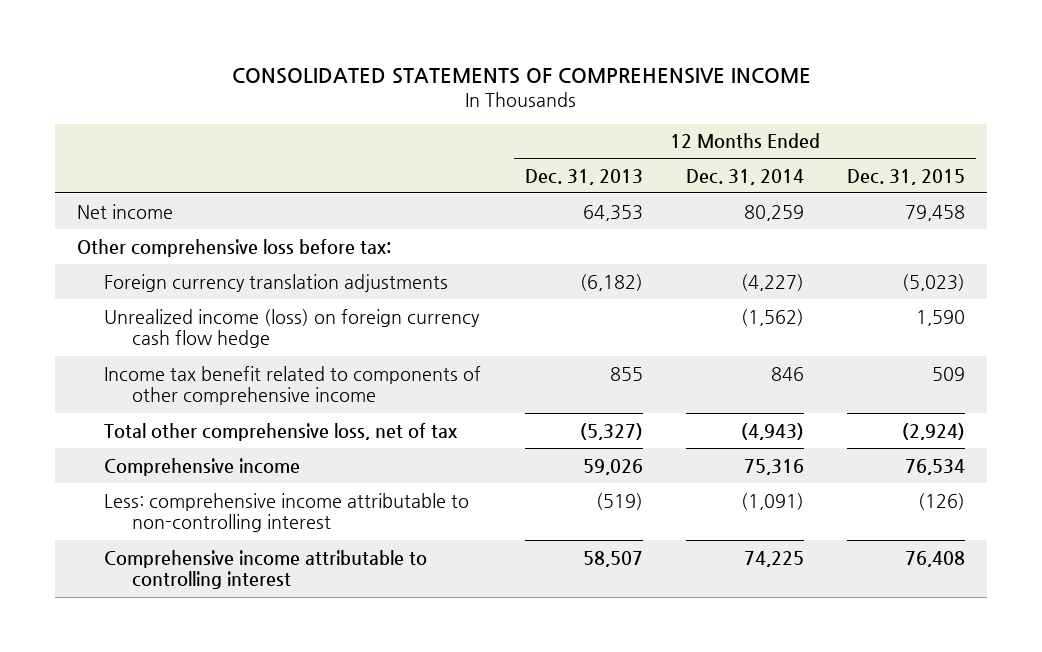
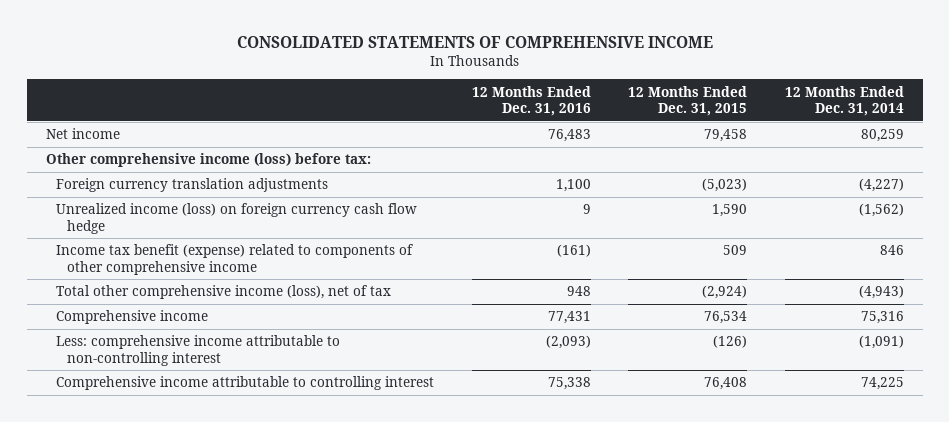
[524,168,643,185] Dec. 31, 2013 -> none
none -> [471,85,591,116] 12 Months Ended Dec. 31, 2016
[76,238,391,257] Other comprehensive loss before tax: -> [45,153,371,168] Other comprehensive income (loss) before tax:
[104,365,482,406] Income tax benefit related to components of other comprehensive income -> [56,244,414,275] Income tax benefit (expense) related to components of other comprehensive income
[104,422,459,441] Total other comprehensive loss, net of tax -> [56,285,392,300] Total other comprehensive income (loss), net of tax

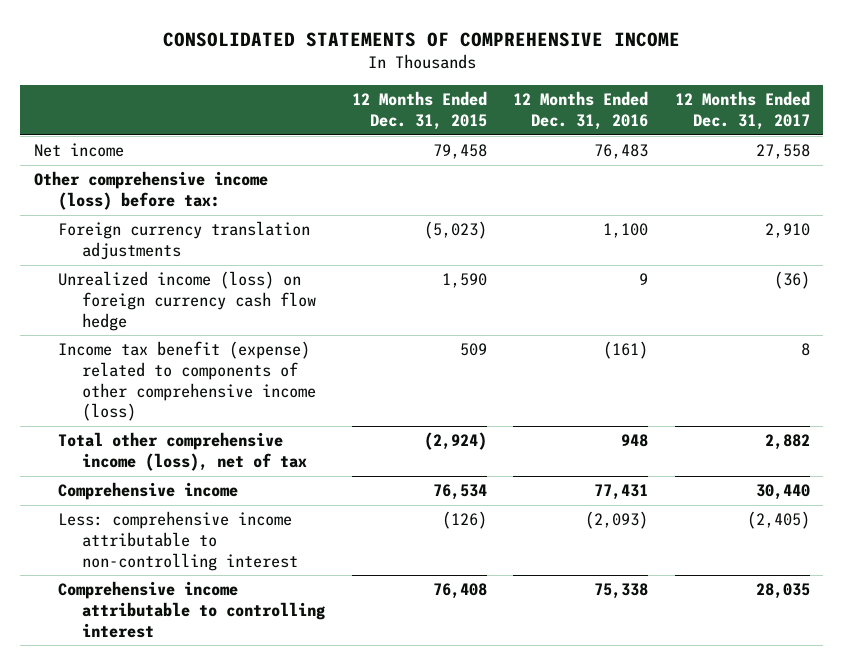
[784,85,904,116] 12 Months Ended Dec. 31, 2014 -> none
none -> [674,91,810,130] 12 Months Ended Dec. 31, 2017
[56,244,414,275] Income tax benefit (expense) related to components of other comprehensive income -> [57,341,317,422] Income tax benefit (expense) related to components of other comprehensive income (loss)

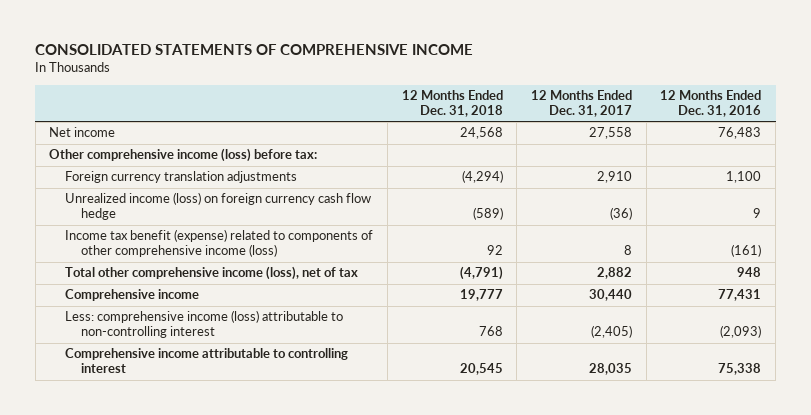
[351,91,487,130] 12 Months Ended Dec. 31, 2015 -> none
none -> [401,90,503,117] 12 Months Ended Dec. 31, 2018
[57,511,299,571] Less: comprehensive income attributable to non-controlling interest -> [65,310,344,339] Less: comprehensive income (loss) attributable to non-controlling interest

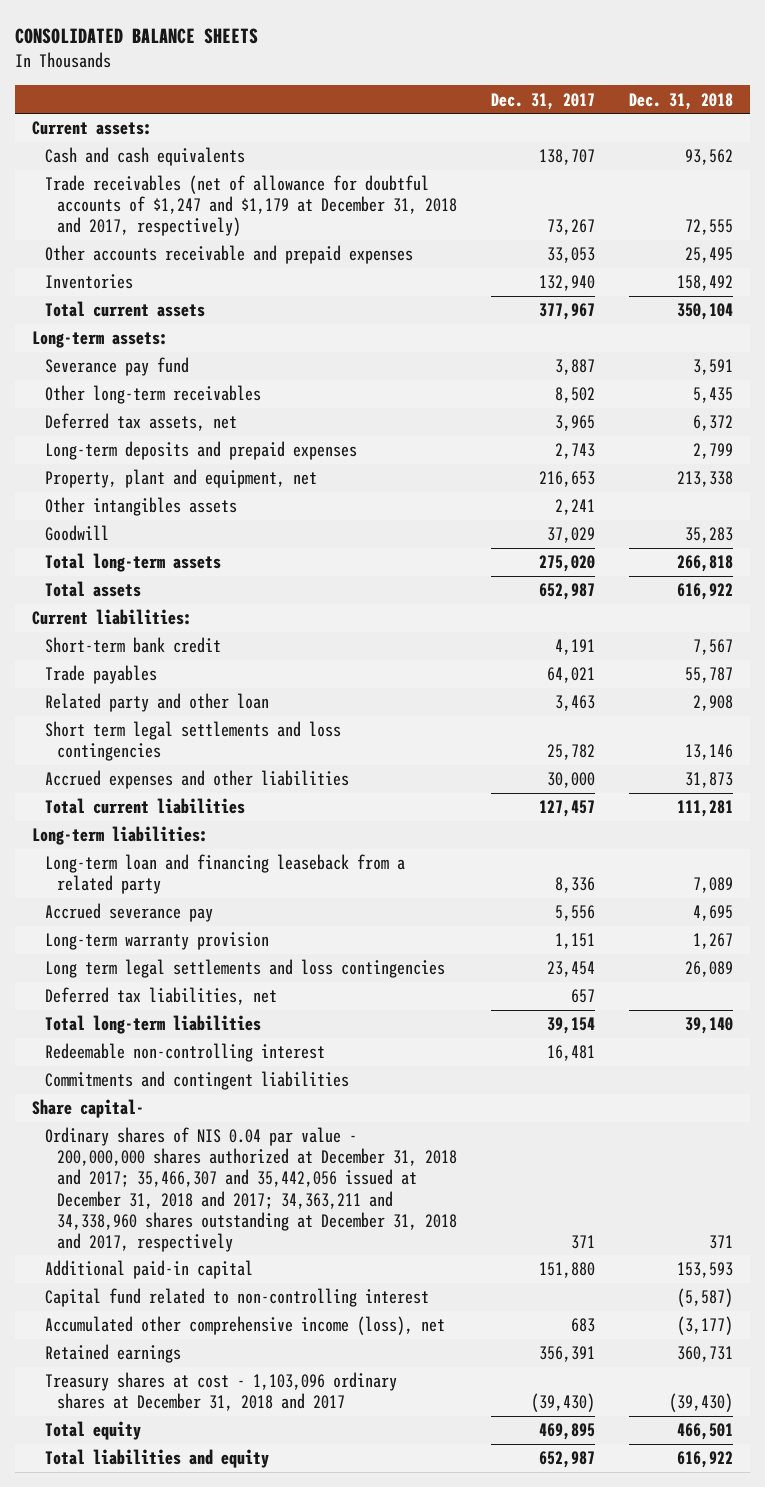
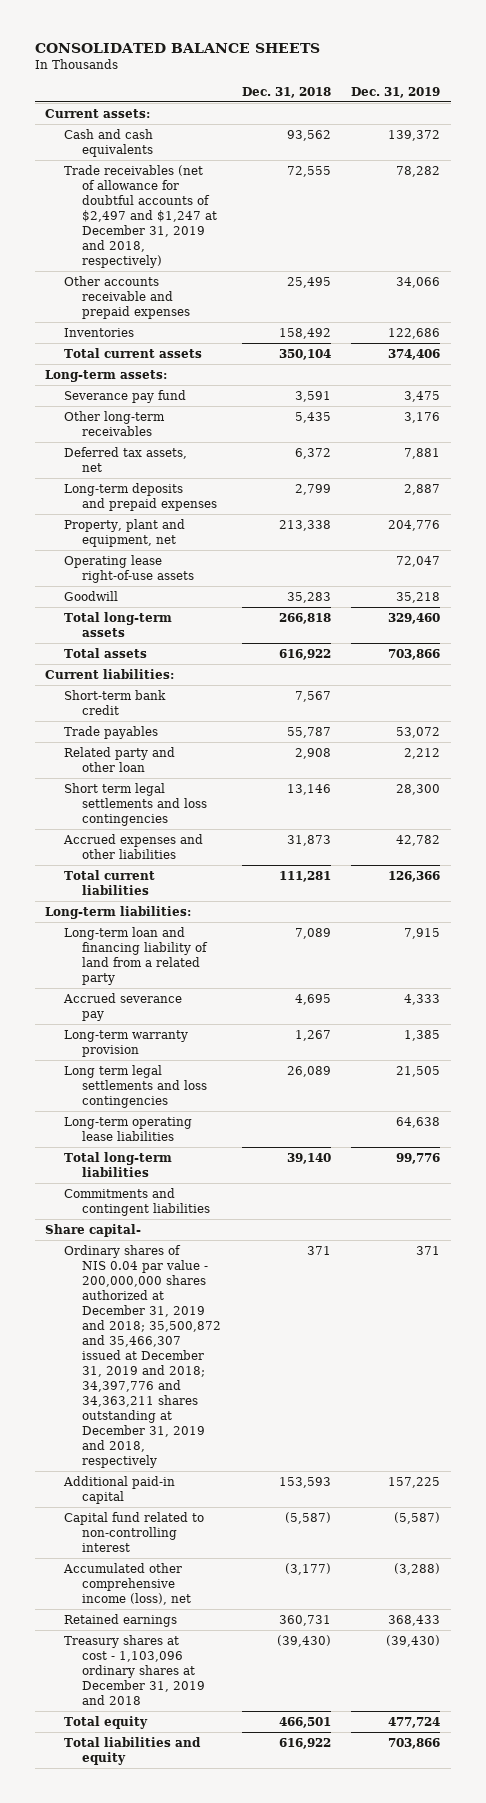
[491,92,596,110] Dec. 31, 2017 -> none
none -> [351,86,441,98] Dec. 31, 2019
[44,175,458,237] Trade receivables (net of allowance for doubtful accounts of $1,247 and $1,179 at December 31, 2018 and 2017, respectively) -> [63,164,218,268] Trade receivables (net of allowance for doubtful accounts of $2,497 and $1,247 at December 31, 2019 and 2018, respectively)
[44,497,237,517] Other intangibles assets -> none
none -> [63,554,195,583] Operating lease right-of-use assets
[44,854,405,895] Long-term loan and financing leaseback from a related party -> [63,926,209,985] Long-term loan and financing liability of land from a related party
[44,987,277,1006] Deferred tax liabilities, net -> none
none -> [63,1116,192,1141] Long-term operating lease liabilities
[44,1043,325,1063] Redeemable non-controlling interest -> none
[44,1127,458,1252] Ordinary shares of NIS 0.04 par value - 200,000,000 shares authorized at December 31, 2018 and 2017; 35,466,307 and 35,442,056 issued at December 31, 2018 and 2017; 34,363,211 and 34,338,960 shares outstanding at December 31, 2018 and 2017, respectively -> [63,1244,222,1468] Ordinary shares of NIS 0.04 par value - 200,000,000 shares authorized at December 31, 2019 and 2018; 35,500,872 and 35,466,307 issued at December 31, 2019 and 2018; 34,397,776 and 34,363,211 shares outstanding at December 31, 2019 and 2018, respectively
[44,1372,397,1412] Treasury shares at cost - 1,103,096 ordinary shares at December 31, 2018 and 2017 -> [63,1634,206,1705] Treasury shares at cost - 1,103,096 ordinary shares at December 31, 2019 and 2018

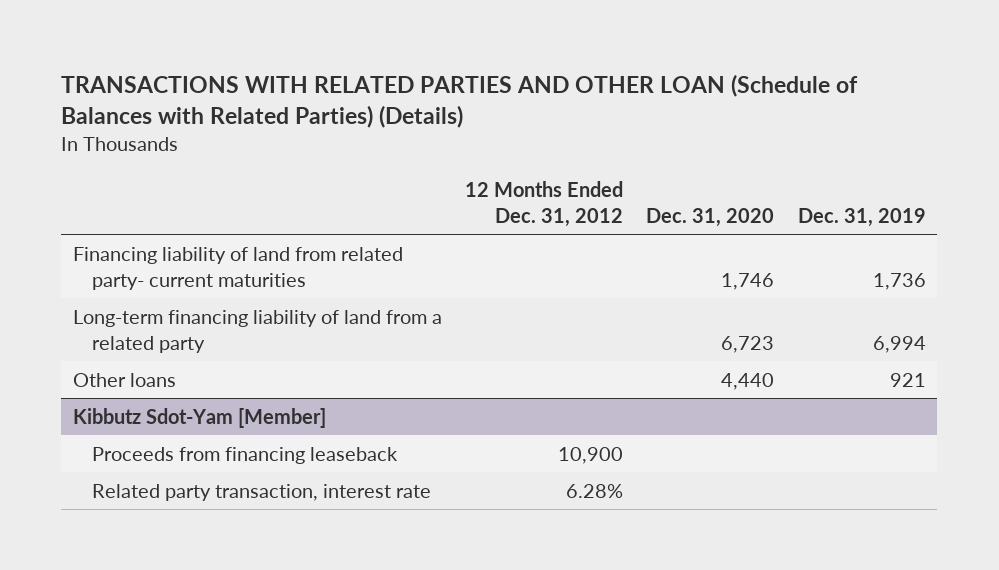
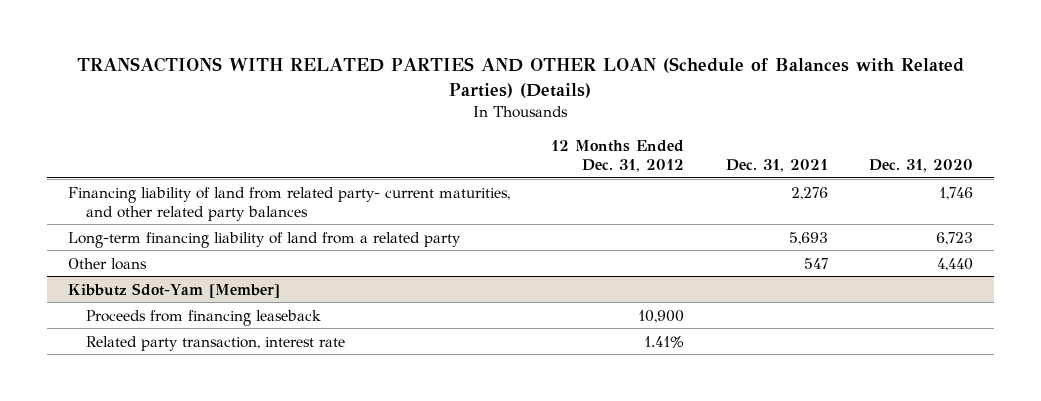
[797,207,926,227] Dec. 31, 2019 -> none
none -> [725,158,828,172] Dec. 31, 2021
[72,246,403,290] Financing liability of land from related party- current maturities -> [67,186,510,221] Financing liability of land from related party- current maturities, and other related party balances
[566,483,624,498] 6.28% -> [644,335,685,348] 1.41%

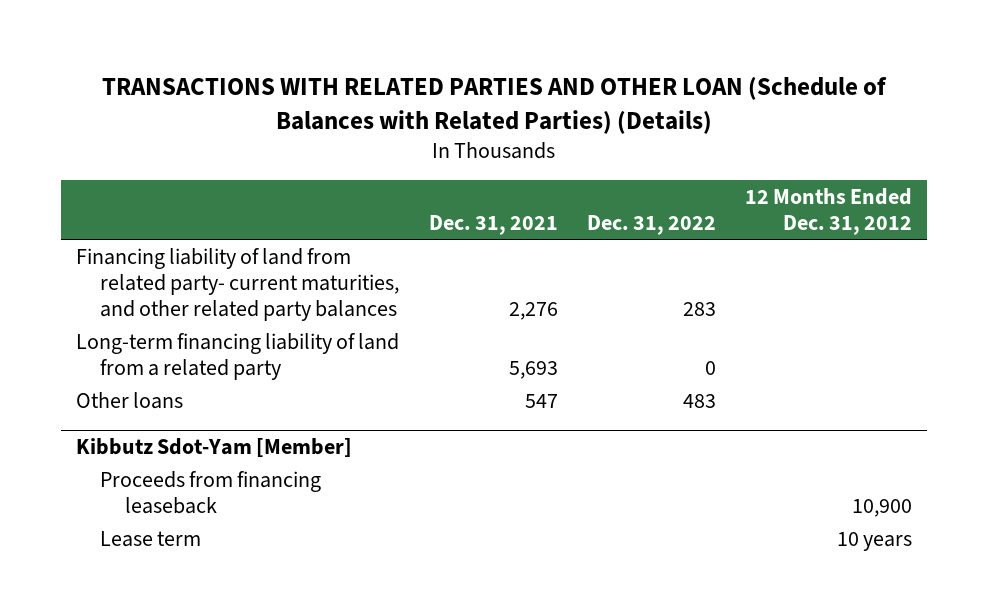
[869,158,974,172] Dec. 31, 2020 -> none
none -> [586,214,716,235] Dec. 31, 2022
[85,335,345,351] Related party transaction, interest rate -> none
none -> [100,530,202,547] Lease term

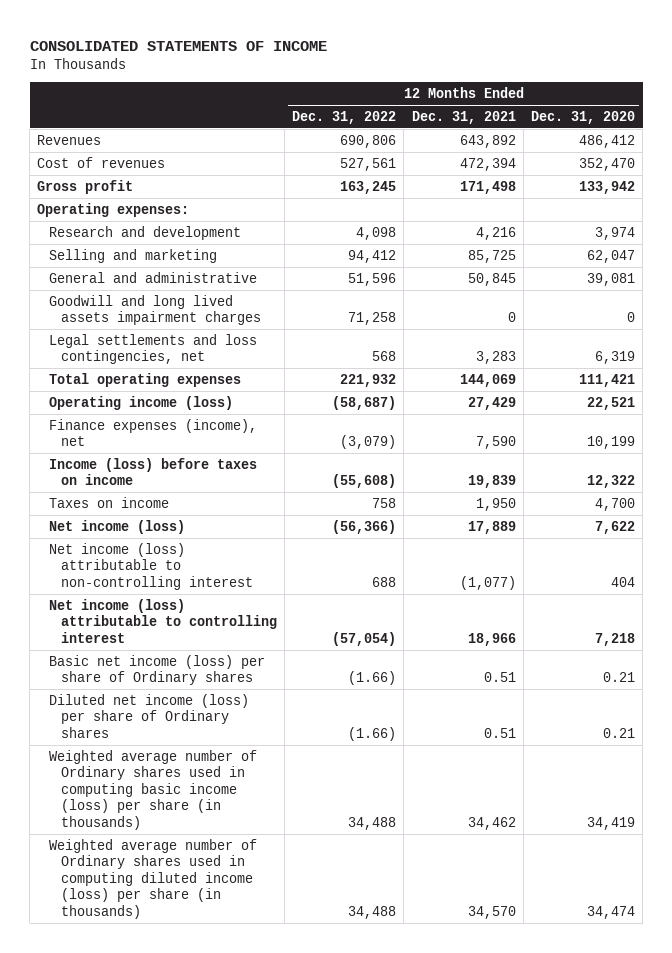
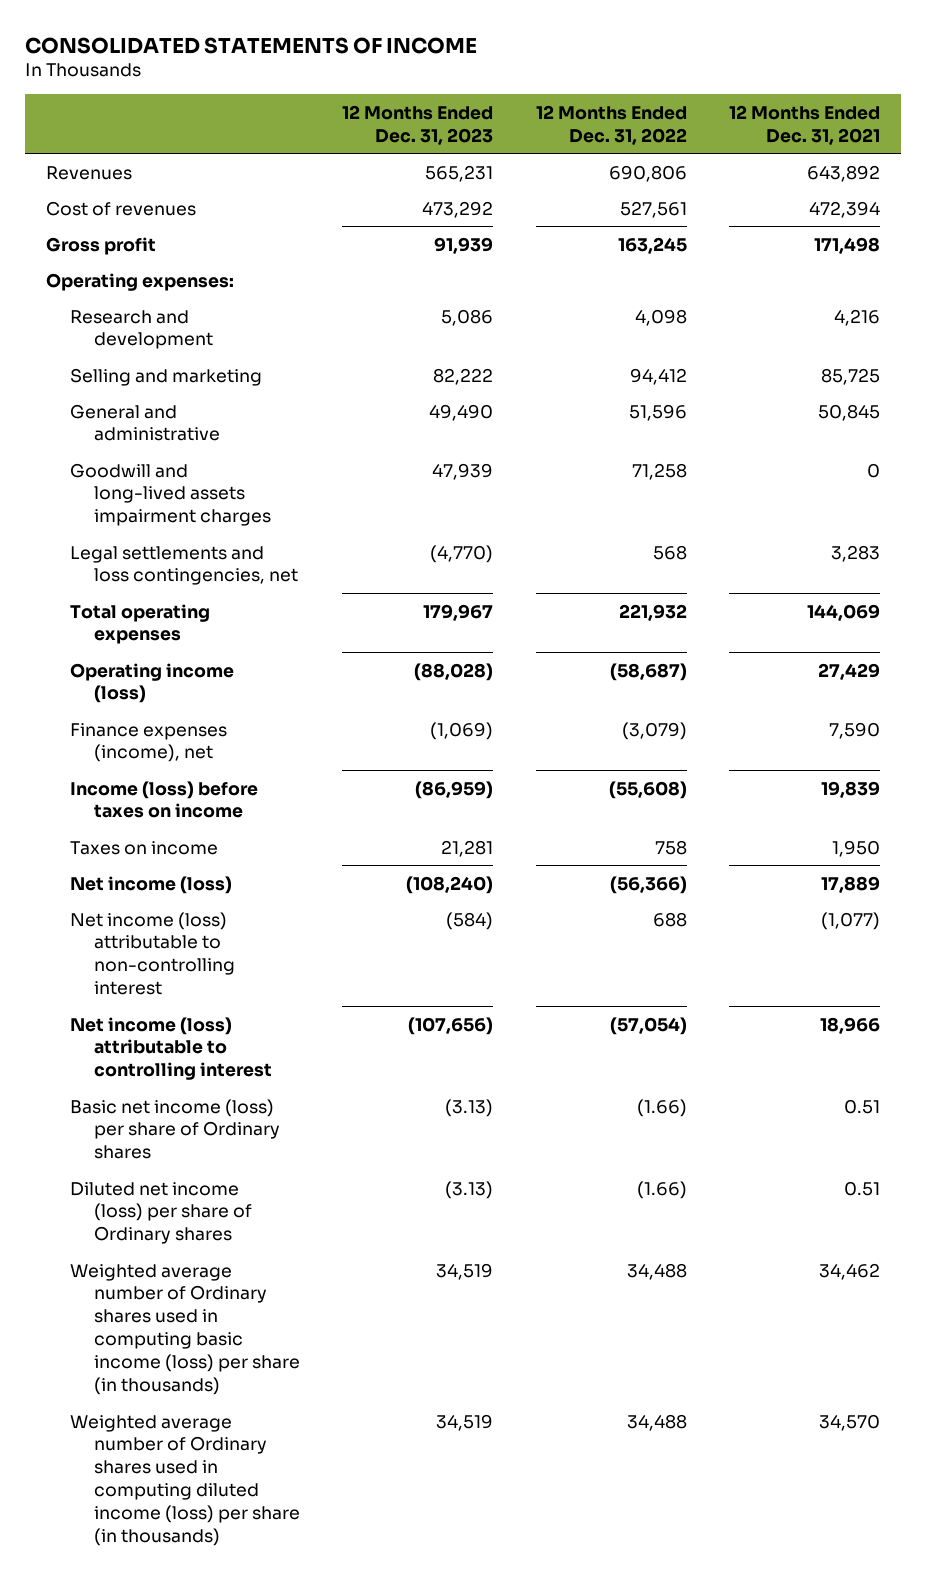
[530,110,635,124] Dec. 31, 2020 -> none
none -> [342,104,494,145] 12 Months Ended Dec. 31, 2023
[49,294,262,326] Goodwill and long lived assets impairment charges -> [70,462,272,527] Goodwill and long-lived assets impairment charges

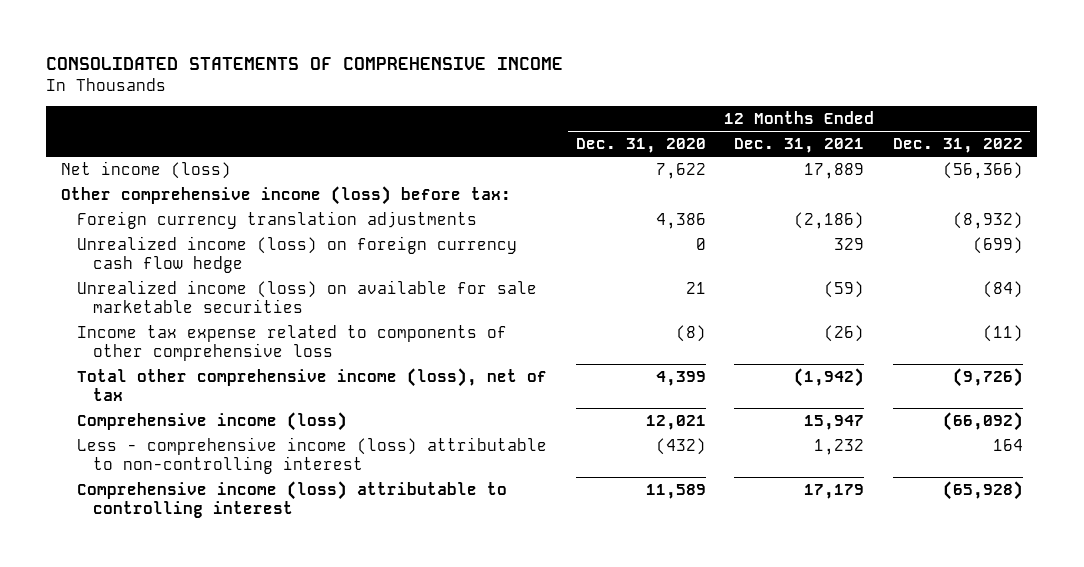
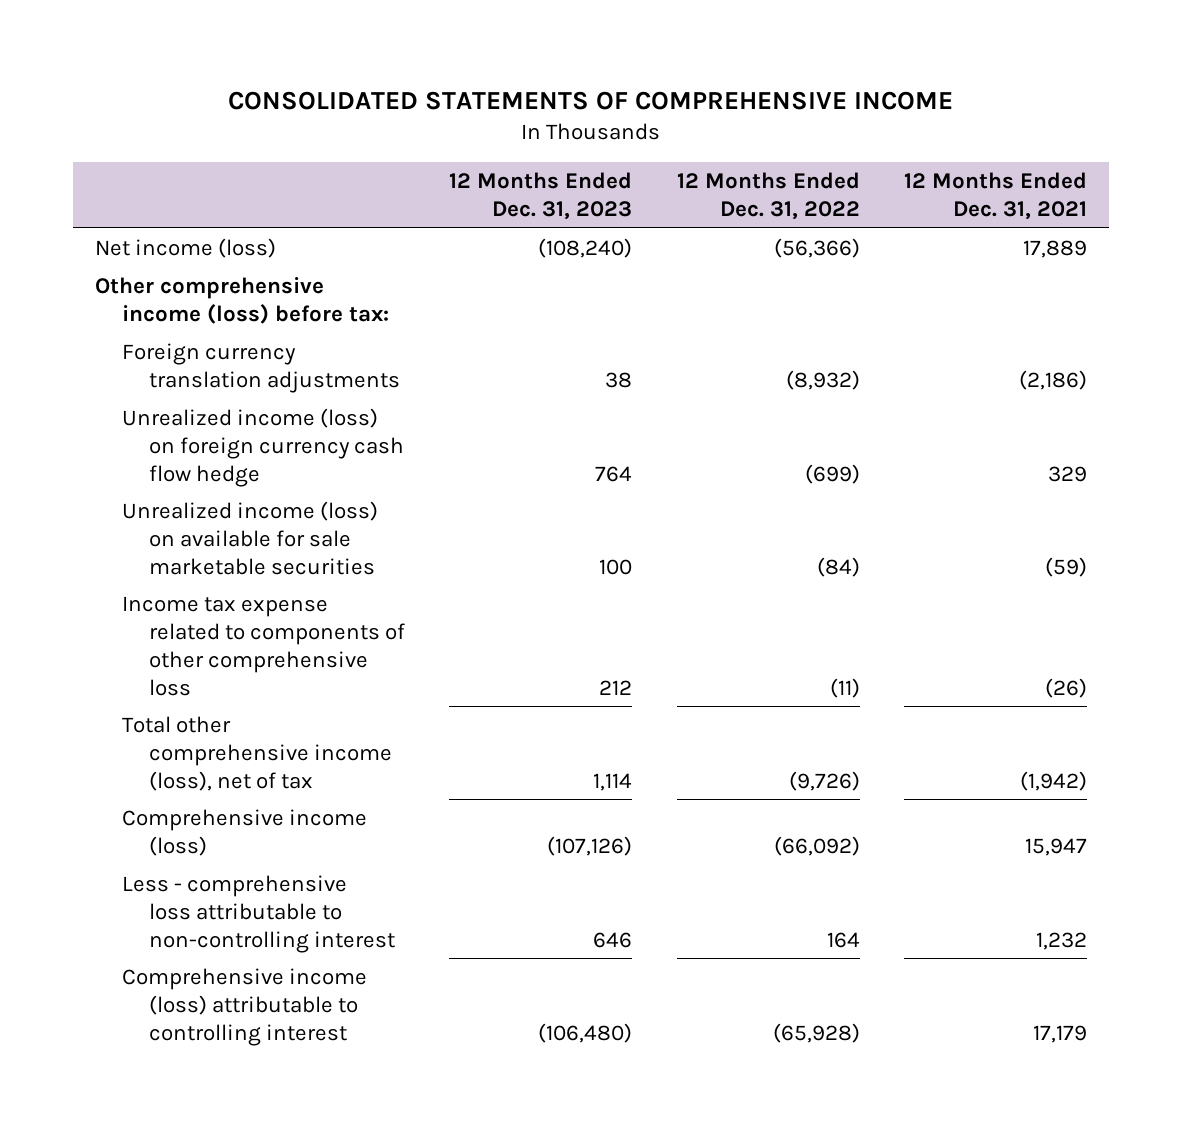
[575,138,706,154] Dec. 31, 2020 -> none
none -> [449,171,633,220] 12 Months Ended Dec. 31, 2023
[77,436,548,474] Less - comprehensive income (loss) attributable to non-controlling interest -> [122,875,395,953] Less - comprehensive loss attributable to non-controlling interest

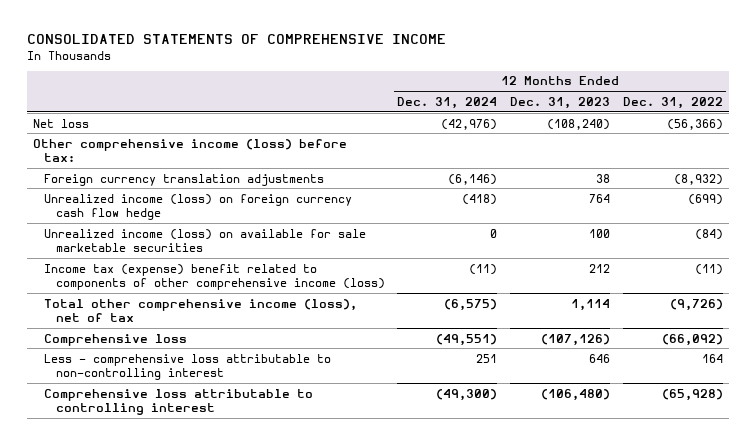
[903,171,1087,220] 12 Months Ended Dec. 31, 2021 -> none
none -> [397,96,498,109] Dec. 31, 2024
[95,238,277,259] Net income (loss) -> [33,118,90,128] Net loss
[122,596,405,696] Income tax expense related to components of other comprehensive loss -> [44,263,385,290] Income tax (expense) benefit related to components of other comprehensive income (loss)
[122,809,368,856] Comprehensive income (loss) -> [44,333,188,346] Comprehensive loss
[122,968,368,1046] Comprehensive income (loss) attributable to controlling interest -> [44,388,314,415] Comprehensive loss attributable to controlling interest

